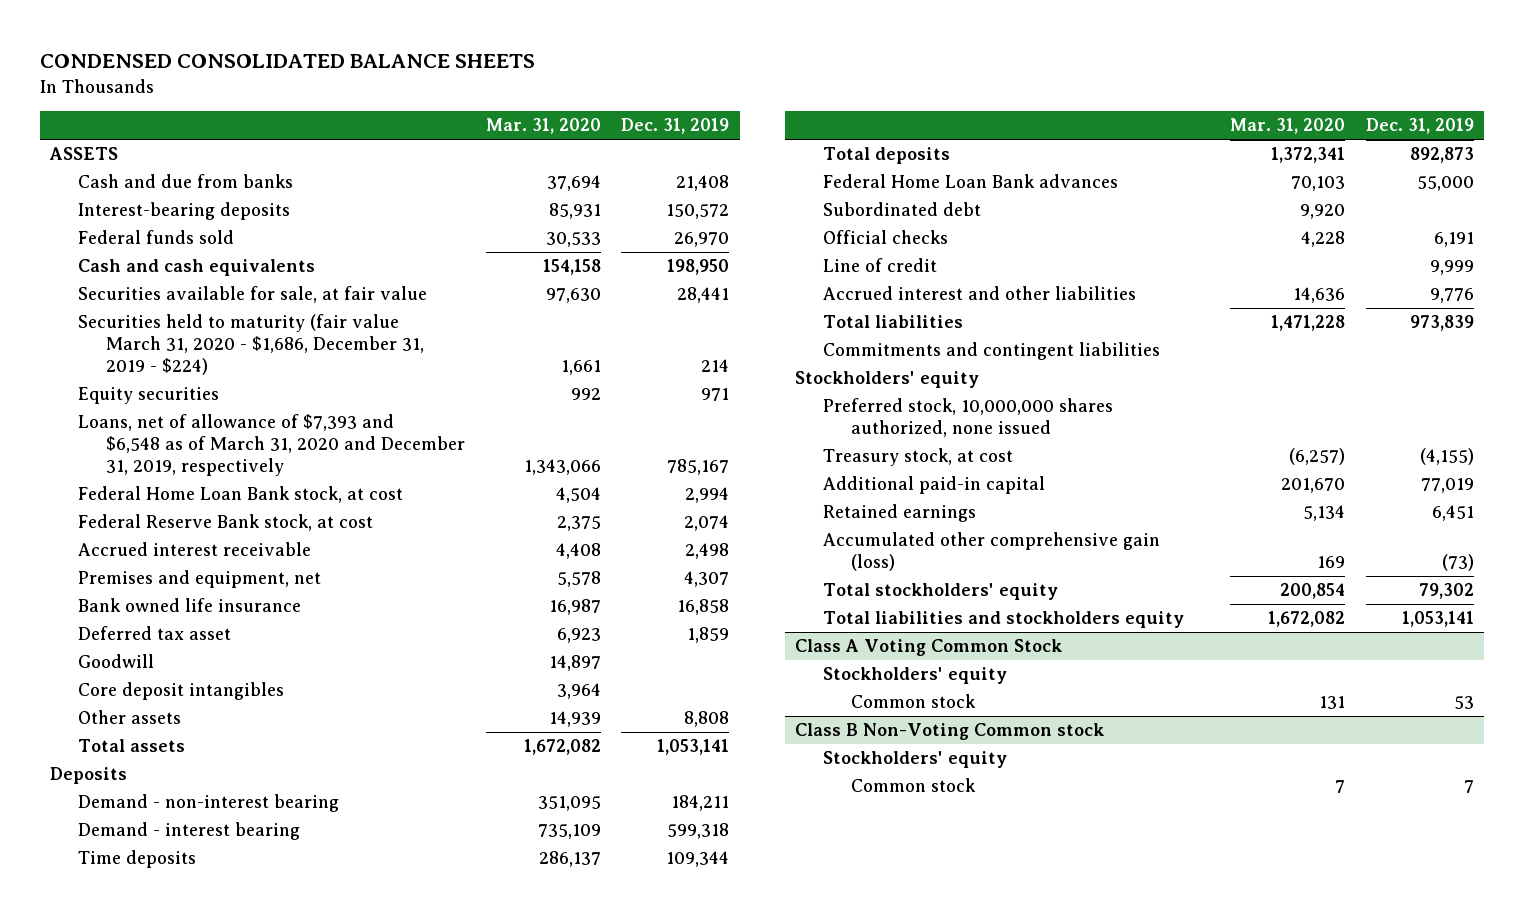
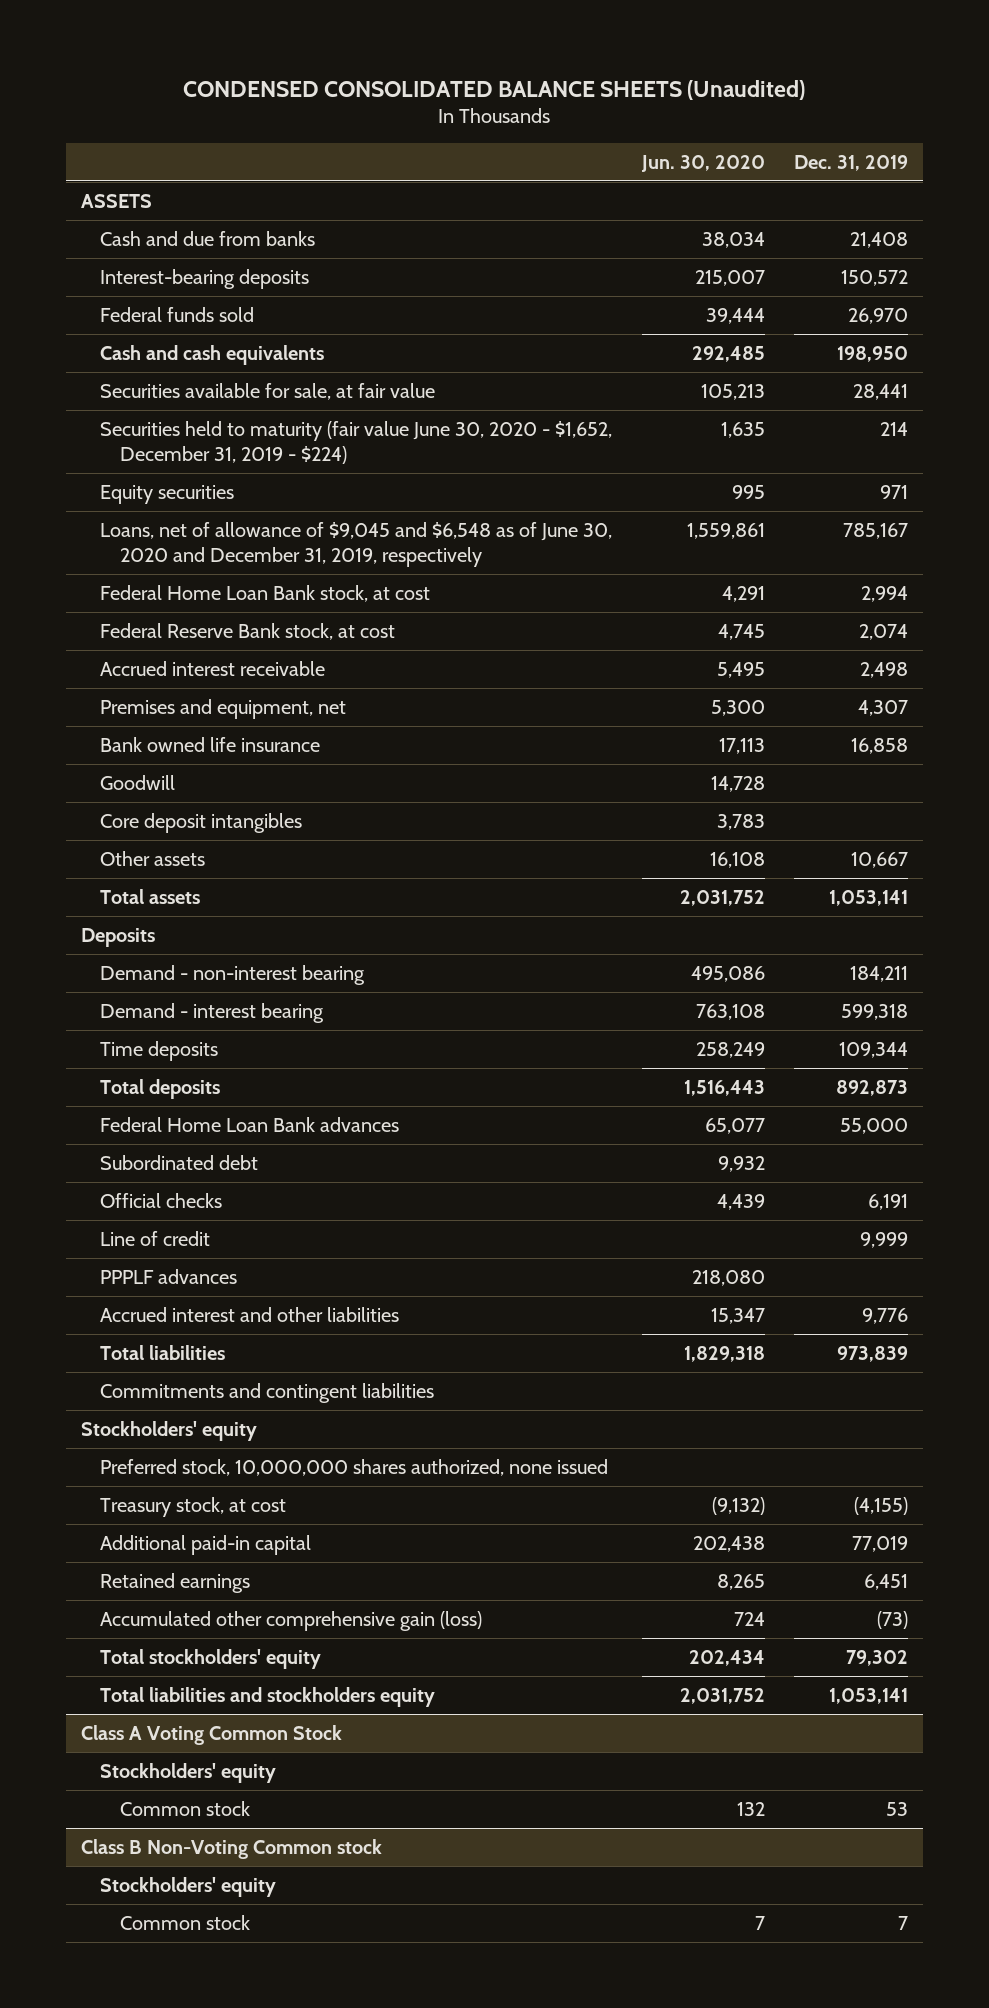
[40,54,536,69] CONDENSED CONSOLIDATED BALANCE SHEETS -> [183,79,806,100] CONDENSED CONSOLIDATED BALANCE SHEETS (Unaudited)
[485,118,601,135] Mar. 31, 2020 -> none
none -> [640,154,765,172] Jun. 30, 2020
[78,314,425,376] Securities held to maturity (fair value March 31, 2020 - $1,686, December 31, 2019 - $224) -> [100,420,613,465] Securities held to maturity (fair value June 30, 2020 - $1,652, December 31, 2019 - $224)
[78,414,466,477] Loans, net of allowance of $7,393 and $6,548 as of March 31, 2020 and December 31, 2019, respectively -> [100,521,613,568] Loans, net of allowance of $9,045 and $6,548 as of June 30, 2020 and December 31, 2019, respectively
[78,626,232,641] Deferred tax asset -> none
[684,711,730,728] 8,808 -> [851,851,909,868] 10,667
none -> [100,1268,238,1284] PPPLF advances

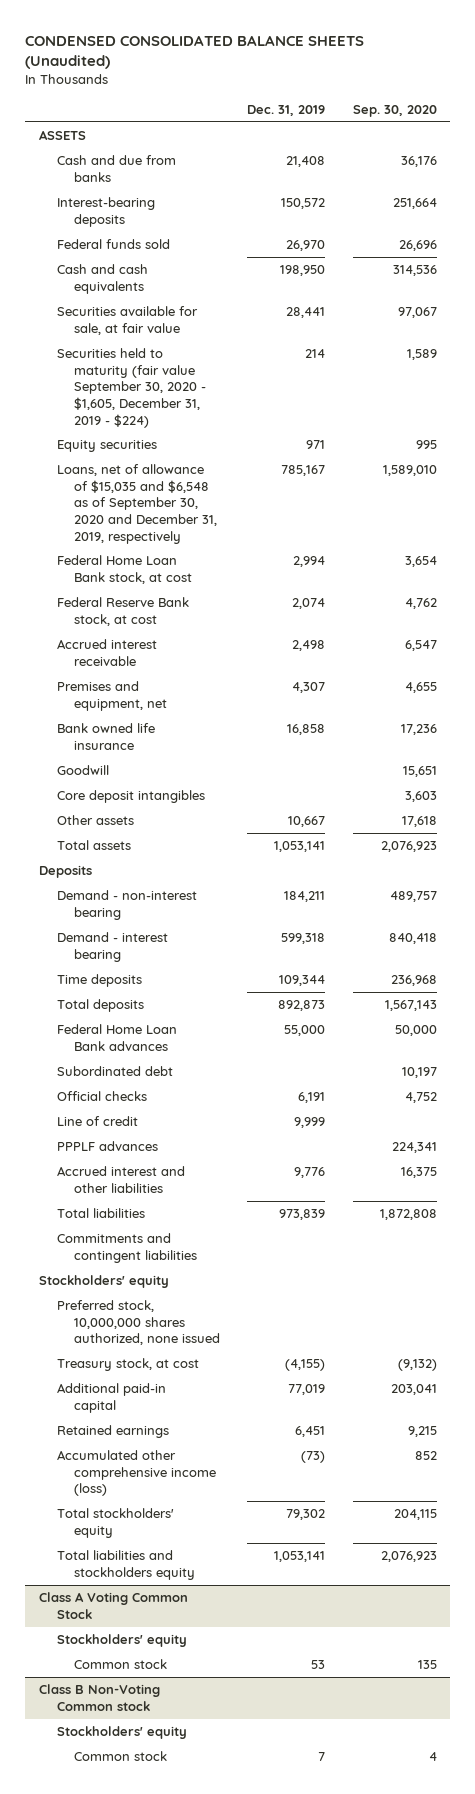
[640,154,765,172] Jun. 30, 2020 -> none
none -> [352,104,437,117] Sep. 30, 2020
[100,420,613,465] Securities held to maturity (fair value June 30, 2020 - $1,652, December 31, 2019 - $224) -> [56,348,207,428] Securities held to maturity (fair value September 30, 2020 - $1,605, December 31, 2019 - $224)
[100,521,613,568] Loans, net of allowance of $9,045 and $6,548 as of June 30, 2020 and December 31, 2019, respectively -> [56,464,218,544] Loans, net of allowance of $15,035 and $6,548 as of September 30, 2020 and December 31, 2019, respectively
[100,1610,483,1631] Accumulated other comprehensive gain (loss) -> [56,1450,217,1497] Accumulated other comprehensive income (loss)

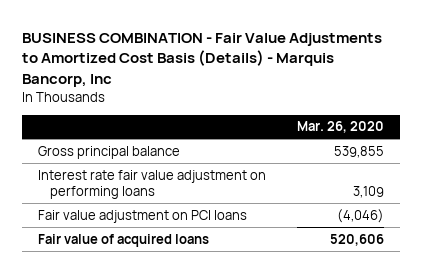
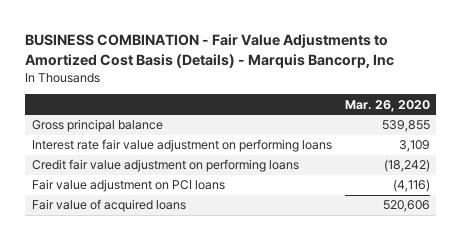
none -> [31,159,299,173] Credit fair value adjustment on performing loans
[337,208,385,223] (4,046) -> [392,179,430,193] (4,116)

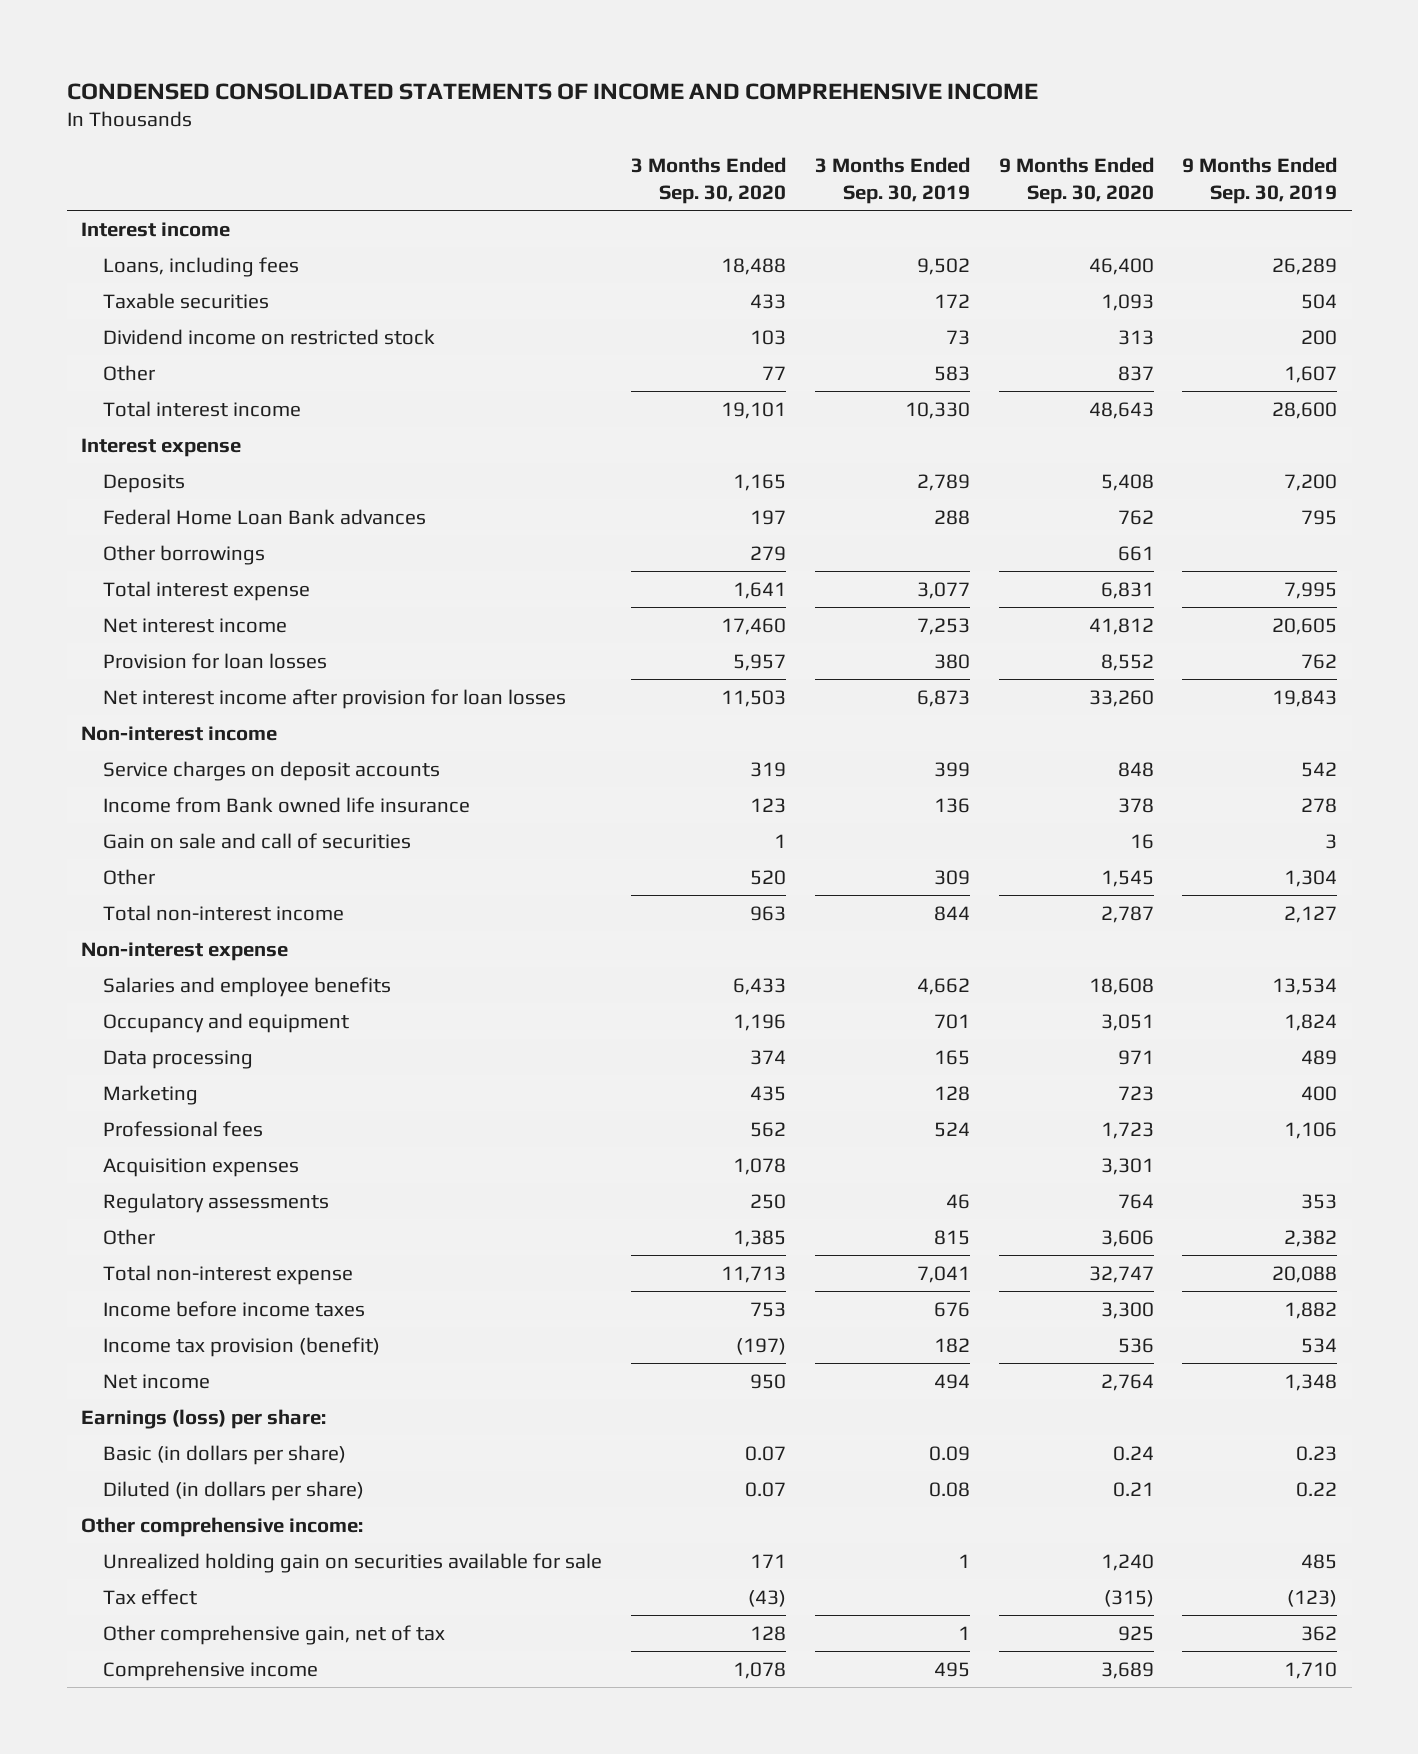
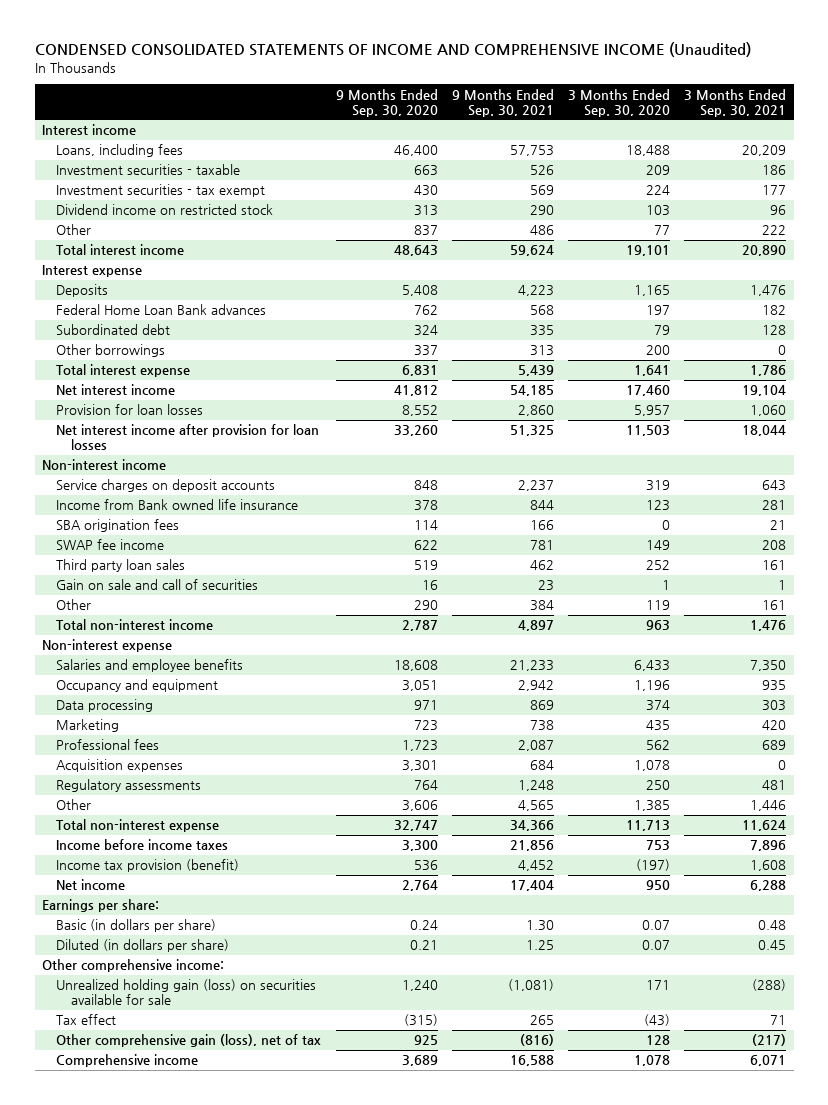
[66,82,1038,100] CONDENSED CONSOLIDATED STATEMENTS OF INCOME AND COMPREHENSIVE INCOME -> [34,42,751,58] CONDENSED CONSOLIDATED STATEMENTS OF INCOME AND COMPREHENSIVE INCOME (Unaudited)
[814,156,970,204] 3 Months Ended Sep. 30, 2019 -> none
[1182,156,1338,204] 9 Months Ended Sep. 30, 2019 -> none
none -> [451,88,554,117] 9 Months Ended Sep. 30, 2021
none -> [684,88,787,117] 3 Months Ended Sep. 30, 2021
[103,292,270,309] Taxable securities -> [56,164,241,176] Investment securities - taxable
[749,293,786,309] 433 -> [646,165,671,176] 209
[1100,293,1154,311] 1,093 -> [413,165,438,177] 663
none -> [56,184,266,198] Investment securities - tax exempt
none -> [56,324,171,336] Subordinated debt
[749,545,786,561] 279 -> [646,345,671,356] 200
[1117,545,1154,561] 661 -> [413,345,438,357] 337
none -> [56,519,180,533] SBA origination fees
none -> [56,539,165,551] SWAP fee income
none -> [56,559,186,573] Third party loan sales
[749,869,786,885] 520 -> [646,600,671,611] 119
[1100,869,1154,887] 1,545 -> [413,600,438,611] 290
[81,1408,327,1429] Earnings (loss) per share: -> [41,899,159,913] Earnings per share:
[103,1552,603,1573] Unrealized holding gain on securities available for sale -> [56,979,317,1006] Unrealized holding gain (loss) on securities available for sale
[103,1624,446,1645] Other comprehensive gain, net of tax -> [56,1034,322,1048] Other comprehensive gain (loss), net of tax

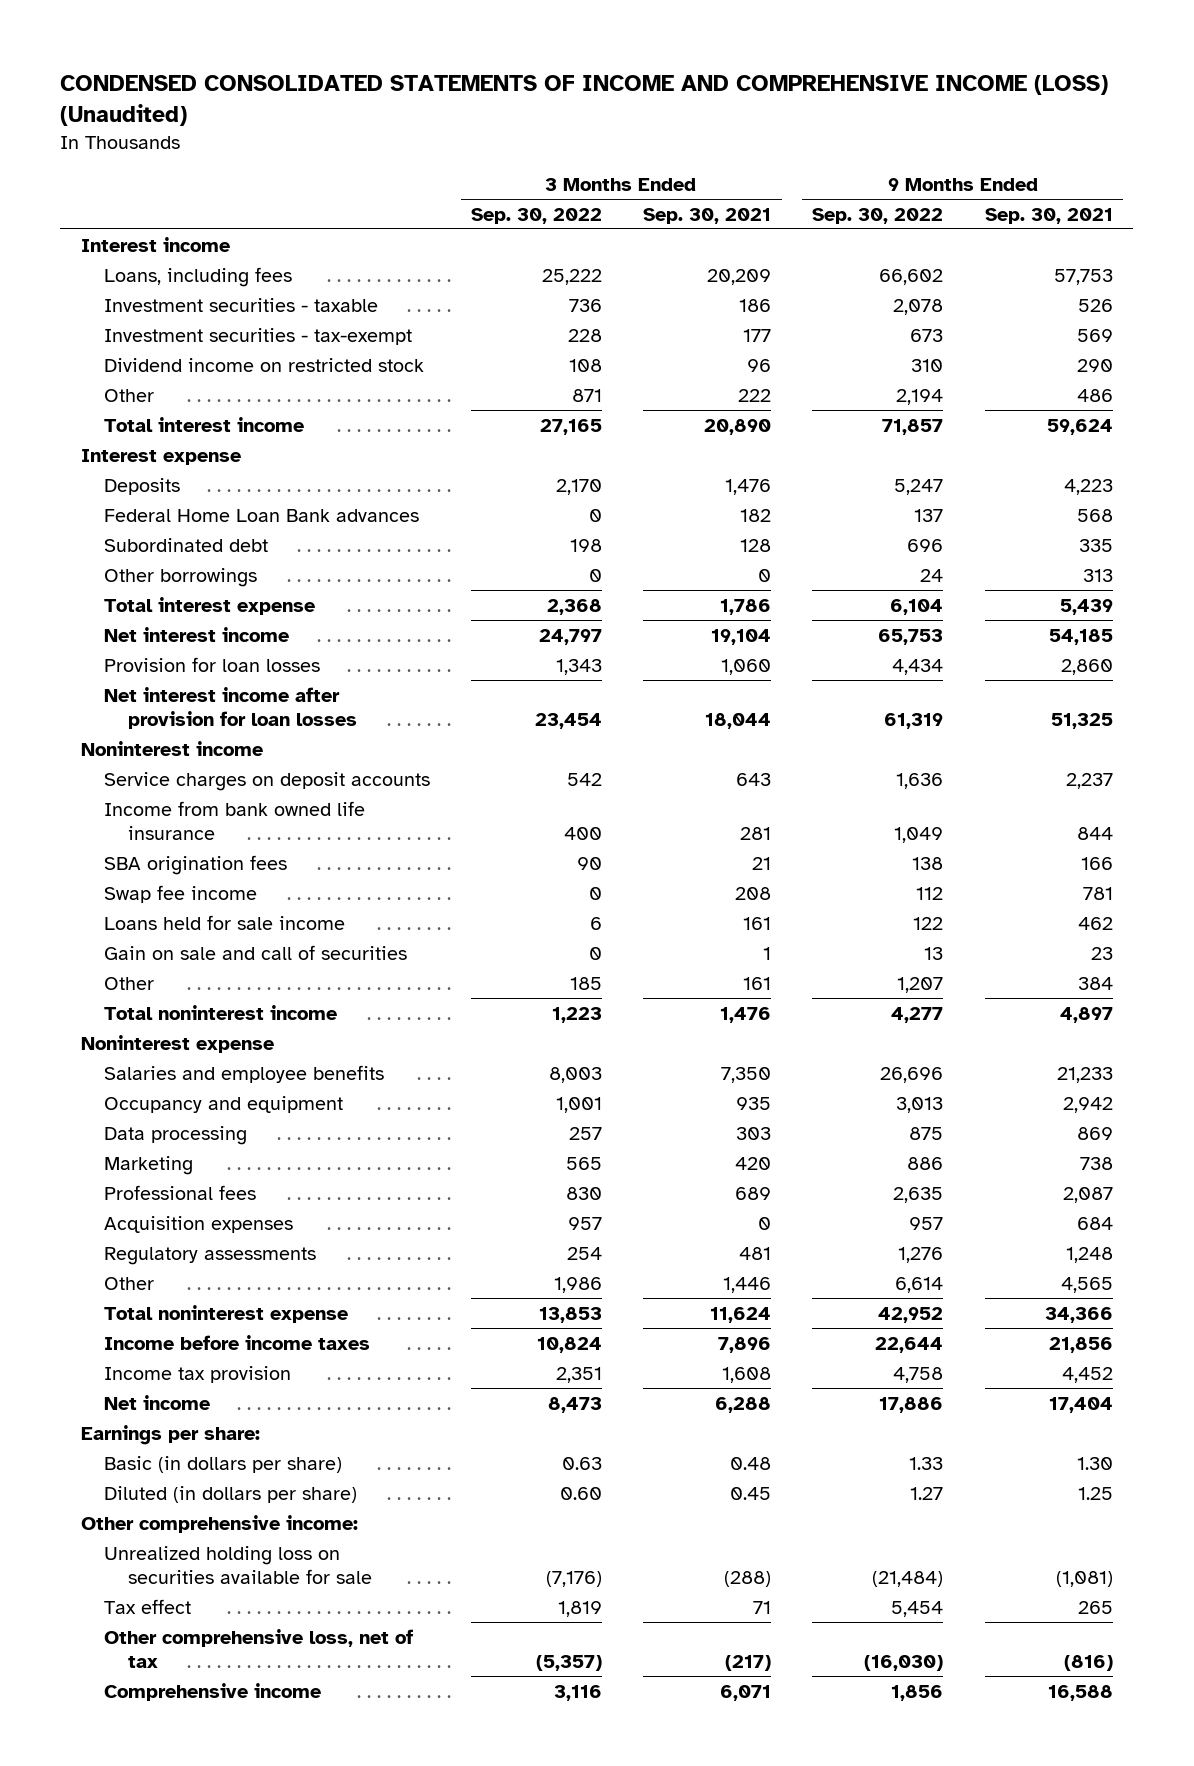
[34,42,751,58] CONDENSED CONSOLIDATED STATEMENTS OF INCOME AND COMPREHENSIVE INCOME (Unaudited) -> [60,75,1109,127] CONDENSED CONSOLIDATED STATEMENTS OF INCOME AND COMPREHENSIVE INCOME (LOSS) (Unaudited)
[335,88,438,117] 9 Months Ended Sep. 30, 2020 -> none
[568,88,671,117] 3 Months Ended Sep. 30, 2020 -> none
none -> [471,207,603,224] Sep. 30, 2022
none -> [812,207,944,224] Sep. 30, 2022
[56,184,266,198] Investment securities - tax exempt -> [104,327,413,345] Investment securities - tax-exempt
[41,459,166,471] Non-interest income -> [80,740,263,756] Noninterest income
[56,499,299,511] Income from Bank owned life insurance -> [104,800,366,840] Income from bank owned life insurance
[56,539,165,551] SWAP fee income -> [104,884,258,903] Swap fee income
[56,559,186,573] Third party loan sales -> [104,914,346,930] Loans held for sale income
[56,619,214,631] Total non-interest income -> [104,1004,338,1020] Total noninterest income
[41,639,172,653] Non-interest expense -> [80,1034,274,1053] Noninterest expense
[56,819,220,833] Total non-interest expense -> [104,1304,349,1323] Total noninterest expense
[56,859,240,873] Income tax provision (benefit) -> [104,1365,292,1383] Income tax provision
[56,979,317,1006] Unrealized holding gain (loss) on securities available for sale -> [104,1545,372,1584] Unrealized holding loss on securities available for sale
[56,1034,322,1048] Other comprehensive gain (loss), net of tax -> [104,1628,414,1668] Other comprehensive loss, net of tax

